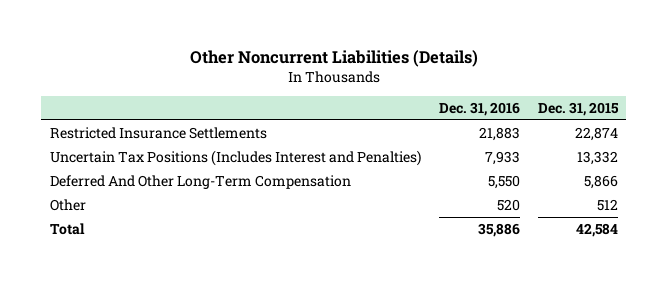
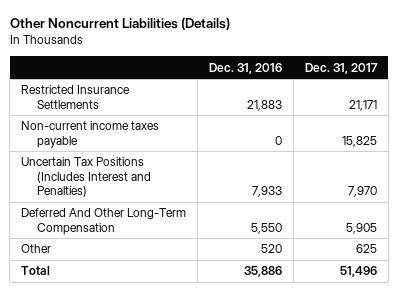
[537,102,619,117] Dec. 31, 2015 -> none
none -> [304,62,378,74] Dec. 31, 2017
none -> [21,121,160,148] Non-current income taxes payable

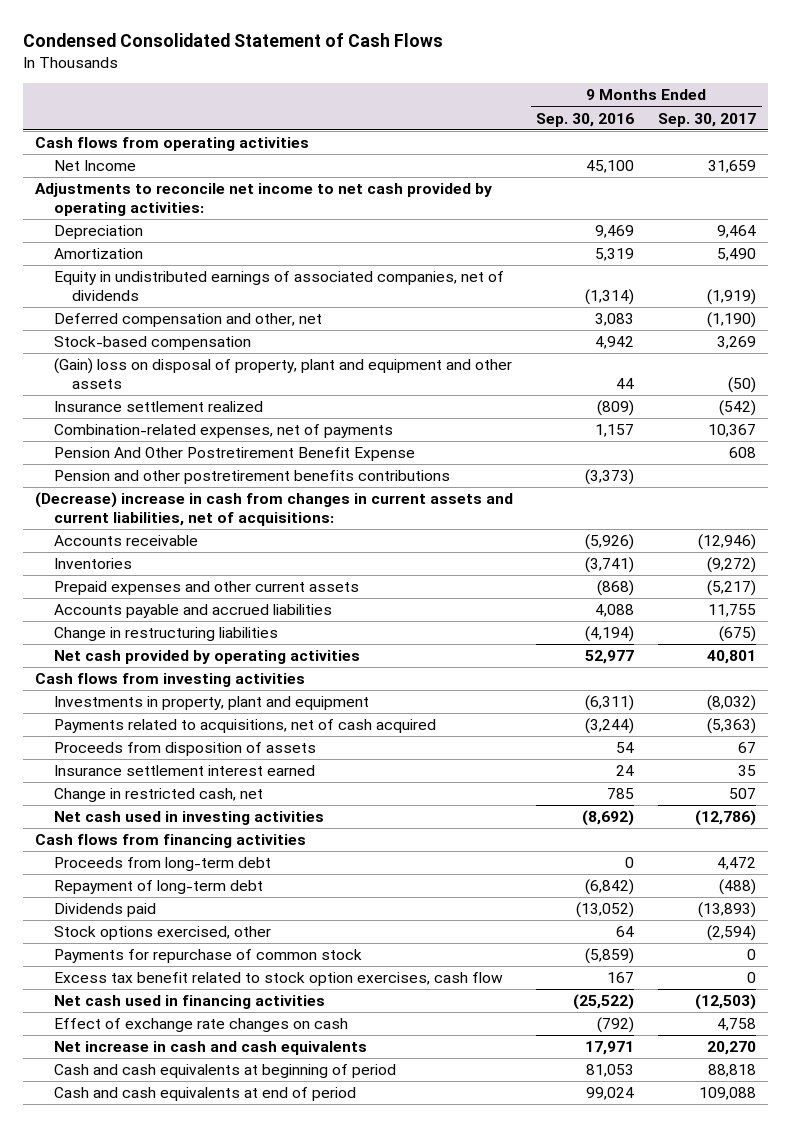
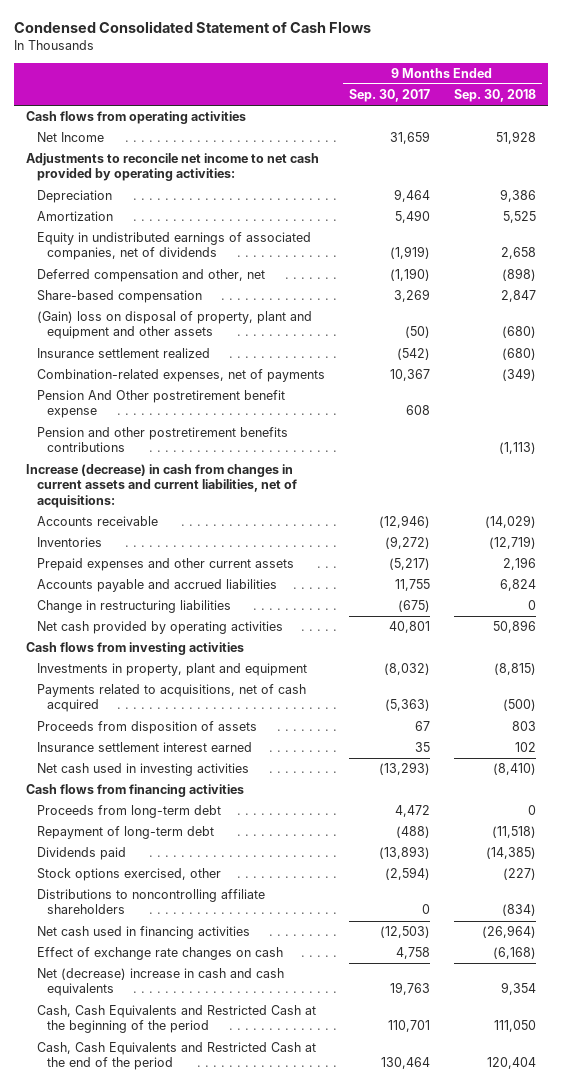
[536,112,635,127] Sep. 30, 2016 -> none
none -> [454,88,537,102] Sep. 30, 2018
[53,336,251,351] Stock-based compensation -> [36,290,202,304] Share-based compensation
[53,447,415,462] Pension And Other Postretirement Benefit Expense -> [36,390,285,419] Pension And Other postretirement benefit expense
[34,492,513,526] (Decrease) increase in cash from changes in current assets and current liabilities, net of acquisitions: -> [26,464,297,508] Increase (decrease) in cash from changes in current assets and current liabilities, net of acquisitions:
[53,788,263,803] Change in restricted cash, net -> none
[694,810,756,827] (12,786) -> [378,762,430,776] (13,293)
[53,949,362,964] Payments for repurchase of common stock -> none
[53,972,503,987] Excess tax benefit related to stock option exercises, cash flow -> none
none -> [36,889,265,915] Distributions to noncontrolling affiliate shareholders
[53,1041,367,1056] Net increase in cash and cash equivalents -> [36,968,284,997] Net (decrease) increase in cash and cash equivalents
[706,1041,756,1056] 20,270 -> [389,982,430,996] 19,763
[53,1064,396,1079] Cash and cash equivalents at beginning of period -> [36,1005,316,1034] Cash, Cash Equivalents and Restricted Cash at the beginning of the period
[707,1064,756,1078] 88,818 -> [387,1020,430,1033] 110,701
[53,1087,356,1102] Cash and cash equivalents at end of period -> [36,1042,316,1071] Cash, Cash Equivalents and Restricted Cash at the end of the period
[698,1087,756,1101] 109,088 -> [380,1057,430,1070] 130,464

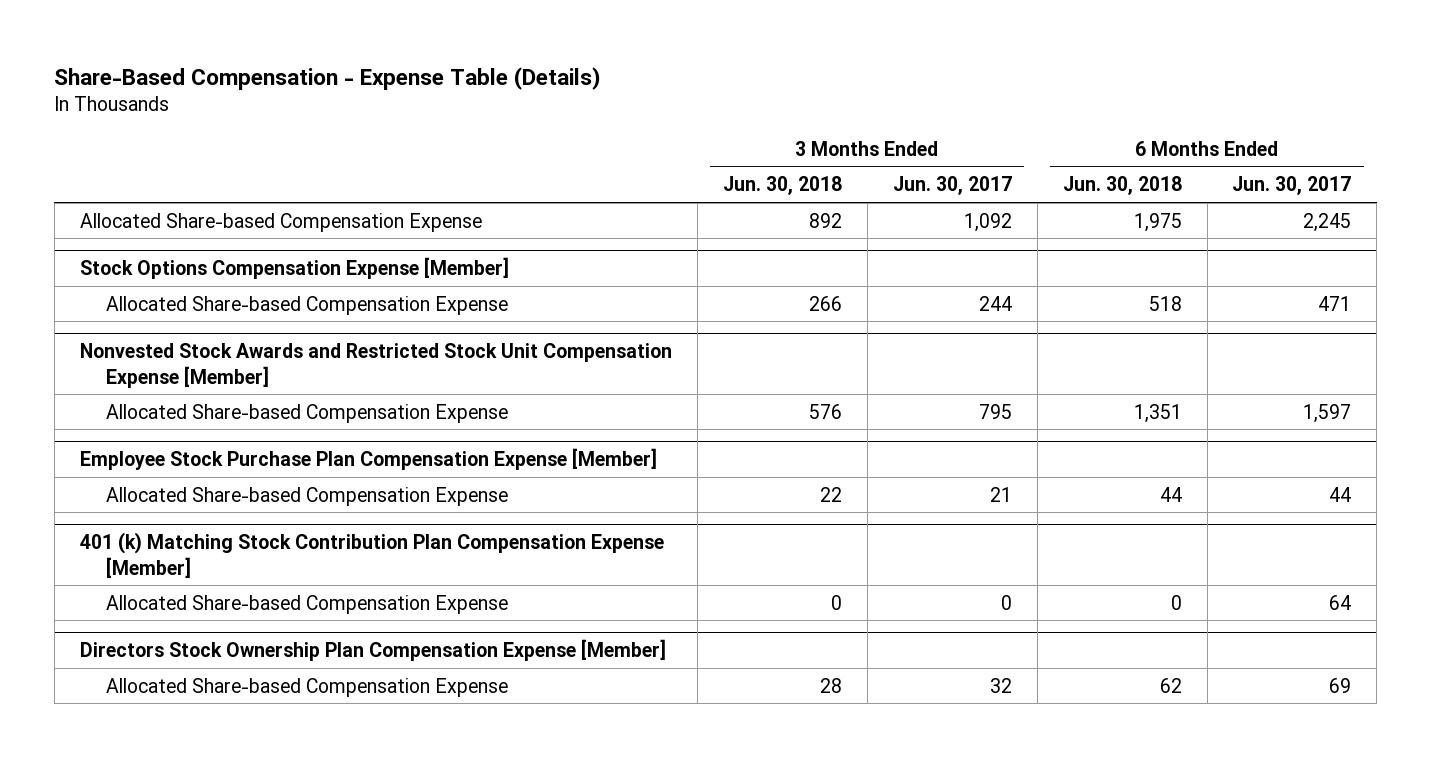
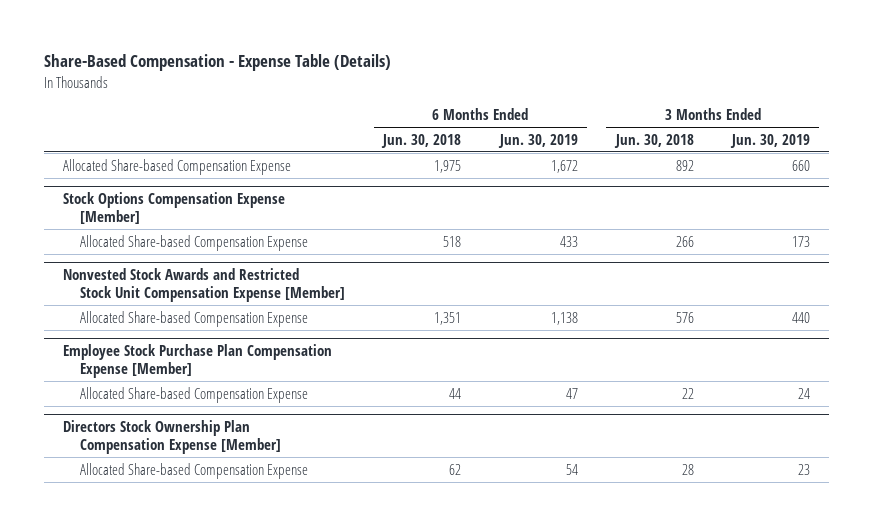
[892,176,1012,196] Jun. 30, 2017 -> none
[1232,176,1352,196] Jun. 30, 2017 -> none
none -> [497,133,578,148] Jun. 30, 2019
none -> [729,133,810,148] Jun. 30, 2019
[79,532,664,578] 401 (k) Matching Stock Contribution Plan Compensation Expense [Member] -> none
[106,594,509,614] Allocated Share-based Compensation Expense -> none

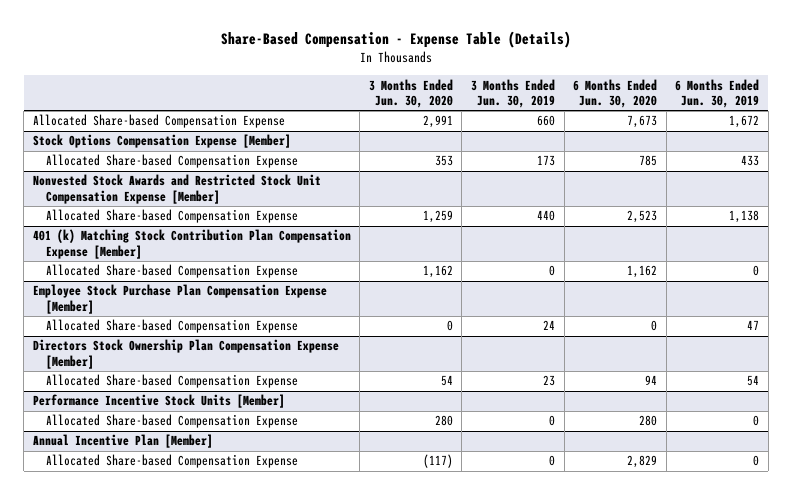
[381,133,462,148] Jun. 30, 2018 -> none
[613,133,694,148] Jun. 30, 2018 -> none
none -> [368,78,453,109] 3 Months Ended Jun. 30, 2020
none -> [573,78,658,109] 6 Months Ended Jun. 30, 2020
none -> [32,229,351,259] 401 (k) Matching Stock Contribution Plan Compensation Expense [Member]
none -> [46,264,299,279] Allocated Share-based Compensation Expense
none -> [32,394,285,409] Performance Incentive Stock Units [Member]
none -> [46,414,299,429] Allocated Share-based Compensation Expense
none -> [32,434,213,449] Annual Incentive Plan [Member]
none -> [46,454,299,469] Allocated Share-based Compensation Expense

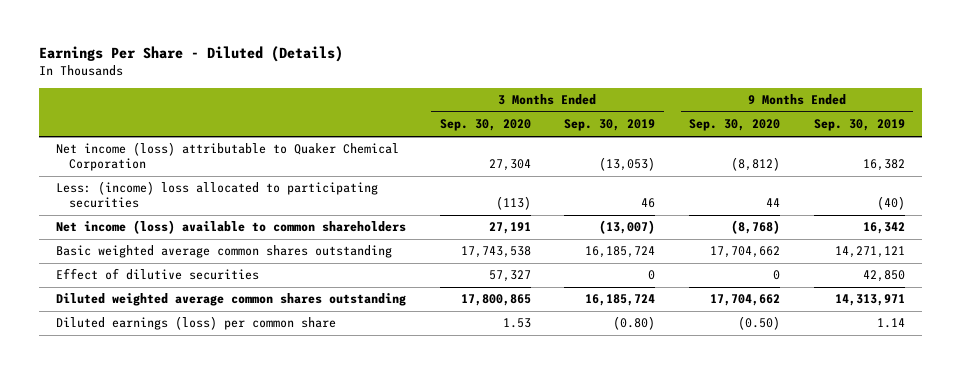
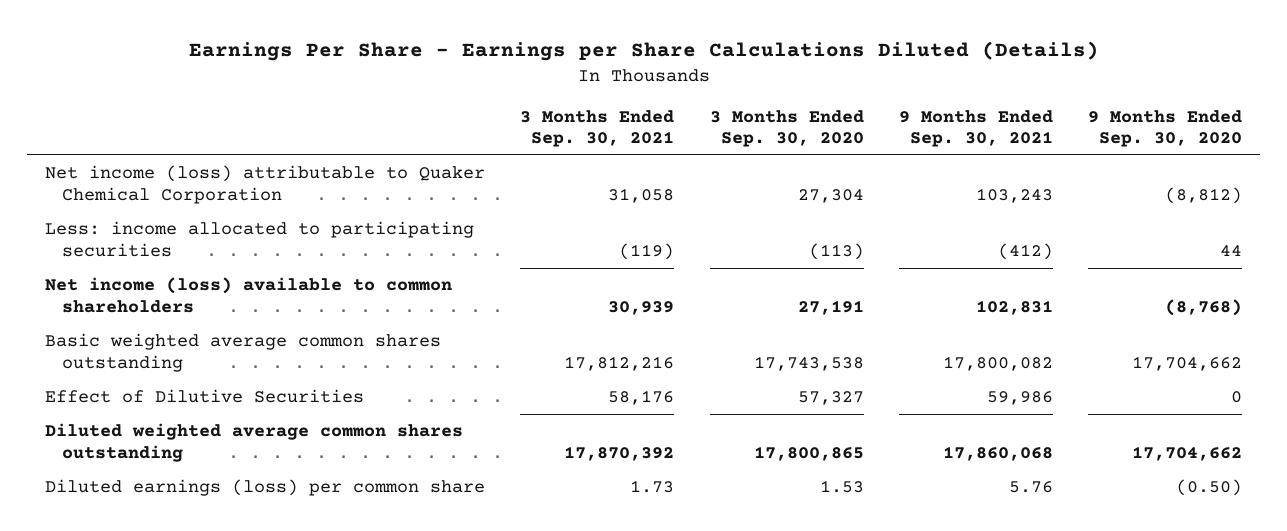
[39,46,344,63] Earnings Per Share - Diluted (Details) -> [188,40,1099,61] Earnings Per Share - Earnings per Share Calculations Diluted (Details)
[564,119,656,132] Sep. 30, 2019 -> none
[813,119,905,132] Sep. 30, 2019 -> none
none -> [520,109,675,148] 3 Months Ended Sep. 30, 2021
none -> [898,109,1053,148] 9 Months Ended Sep. 30, 2021
[55,181,378,209] Less: (income) loss allocated to participating securities -> [44,221,474,258] Less: income allocated to participating securities
[55,268,259,281] Effect of dilutive securities -> [44,389,364,404] Effect of Dilutive Securities

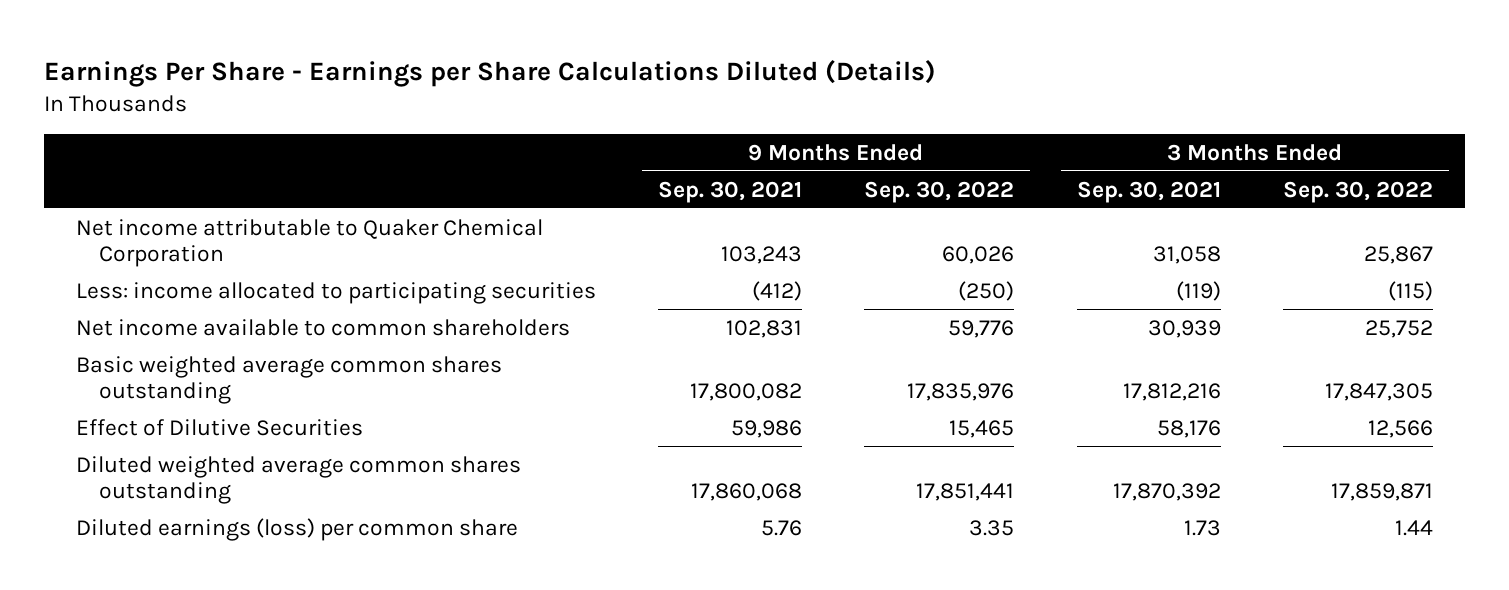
[709,109,864,148] 3 Months Ended Sep. 30, 2020 -> none
[1088,109,1243,148] 9 Months Ended Sep. 30, 2020 -> none
none -> [864,180,1015,203] Sep. 30, 2022
none -> [1283,180,1434,203] Sep. 30, 2022
[44,165,485,205] Net income (loss) attributable to Quaker Chemical Corporation -> [75,218,543,268] Net income attributable to Quaker Chemical Corporation
[44,277,452,314] Net income (loss) available to common shareholders -> [75,318,570,336] Net income available to common shareholders

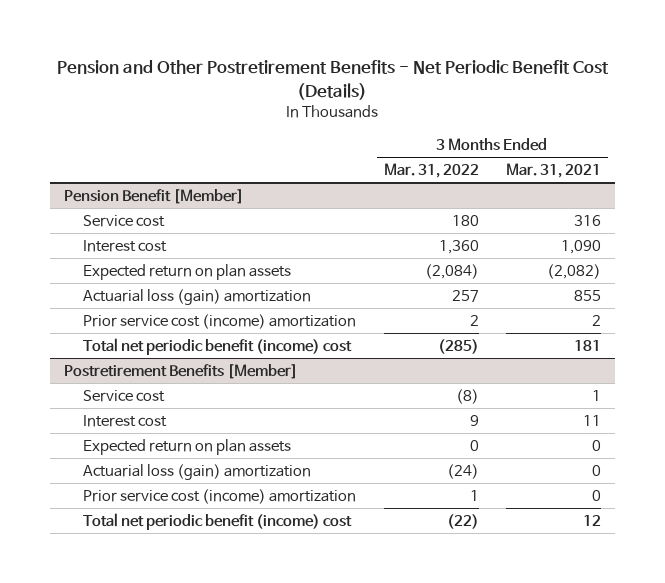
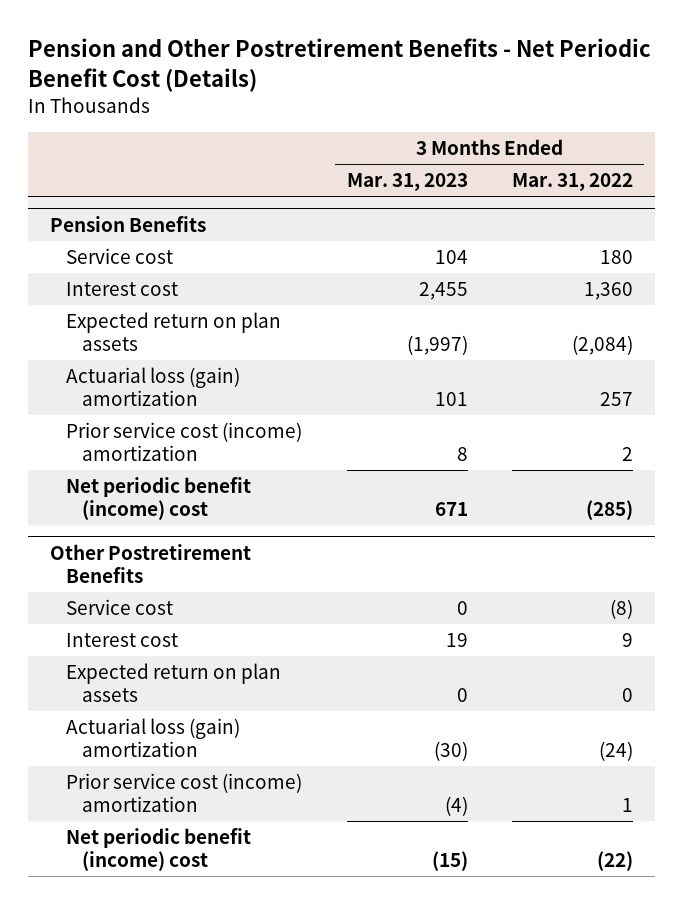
[506,163,602,179] Mar. 31, 2021 -> none
none -> [346,173,468,192] Mar. 31, 2023
[63,189,244,205] Pension Benefit [Member] -> [49,215,206,232] Pension Benefits
[83,338,353,356] Total net periodic benefit (income) cost -> [66,477,252,521] Net periodic benefit (income) cost
[63,364,298,380] Postretirement Benefits [Member] -> [49,543,251,584] Other Postretirement Benefits
[83,513,353,531] Total net periodic benefit (income) cost -> [66,828,252,872] Net periodic benefit (income) cost

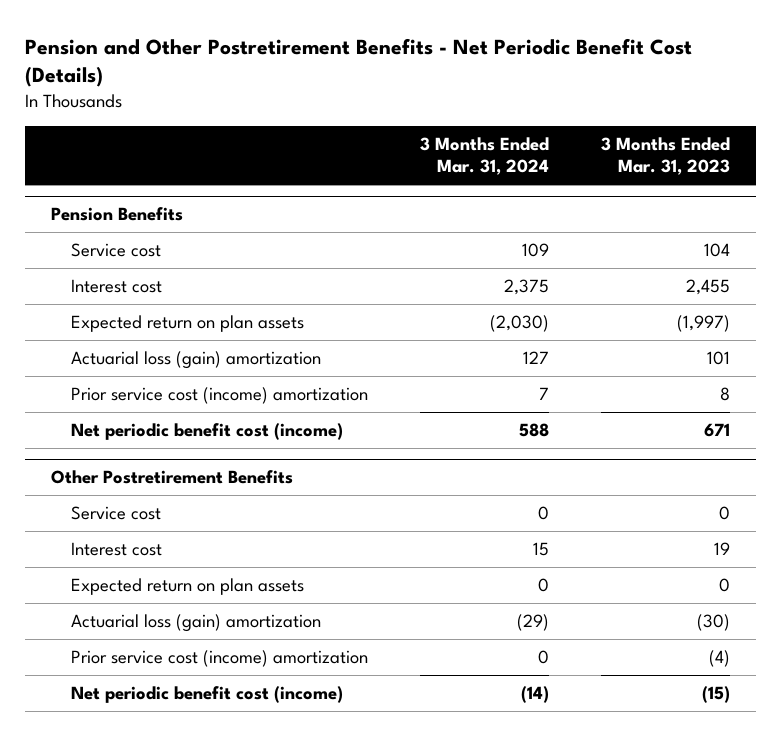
[511,173,633,192] Mar. 31, 2022 -> none
none -> [419,137,549,176] 3 Months Ended Mar. 31, 2024
[66,477,252,521] Net periodic benefit (income) cost -> [70,423,343,441] Net periodic benefit cost (income)
[66,828,252,872] Net periodic benefit (income) cost -> [70,686,343,704] Net periodic benefit cost (income)

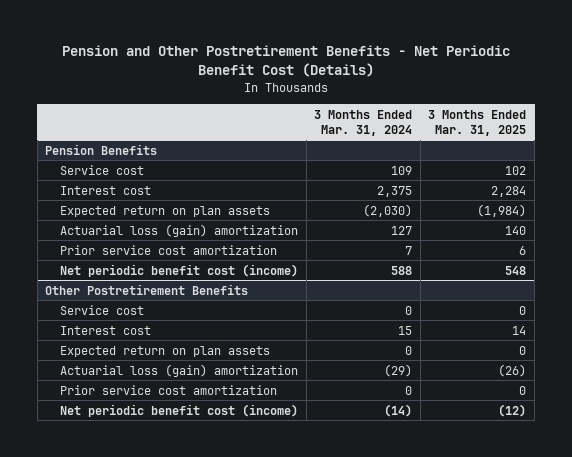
[601,137,731,176] 3 Months Ended Mar. 31, 2023 -> none
none -> [428,109,527,136] 3 Months Ended Mar. 31, 2025
[70,387,368,405] Prior service cost (income) amortization -> [59,244,277,255] Prior service cost amortization
[70,650,368,668] Prior service cost (income) amortization -> [59,384,277,395] Prior service cost amortization

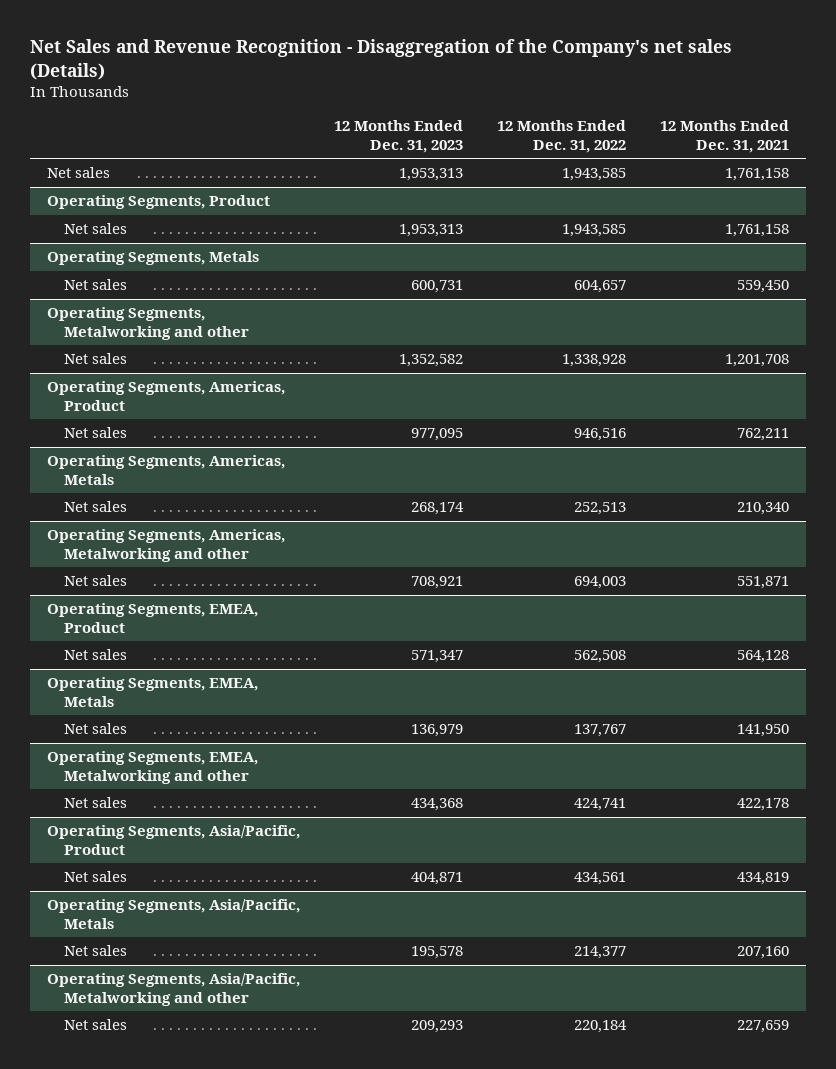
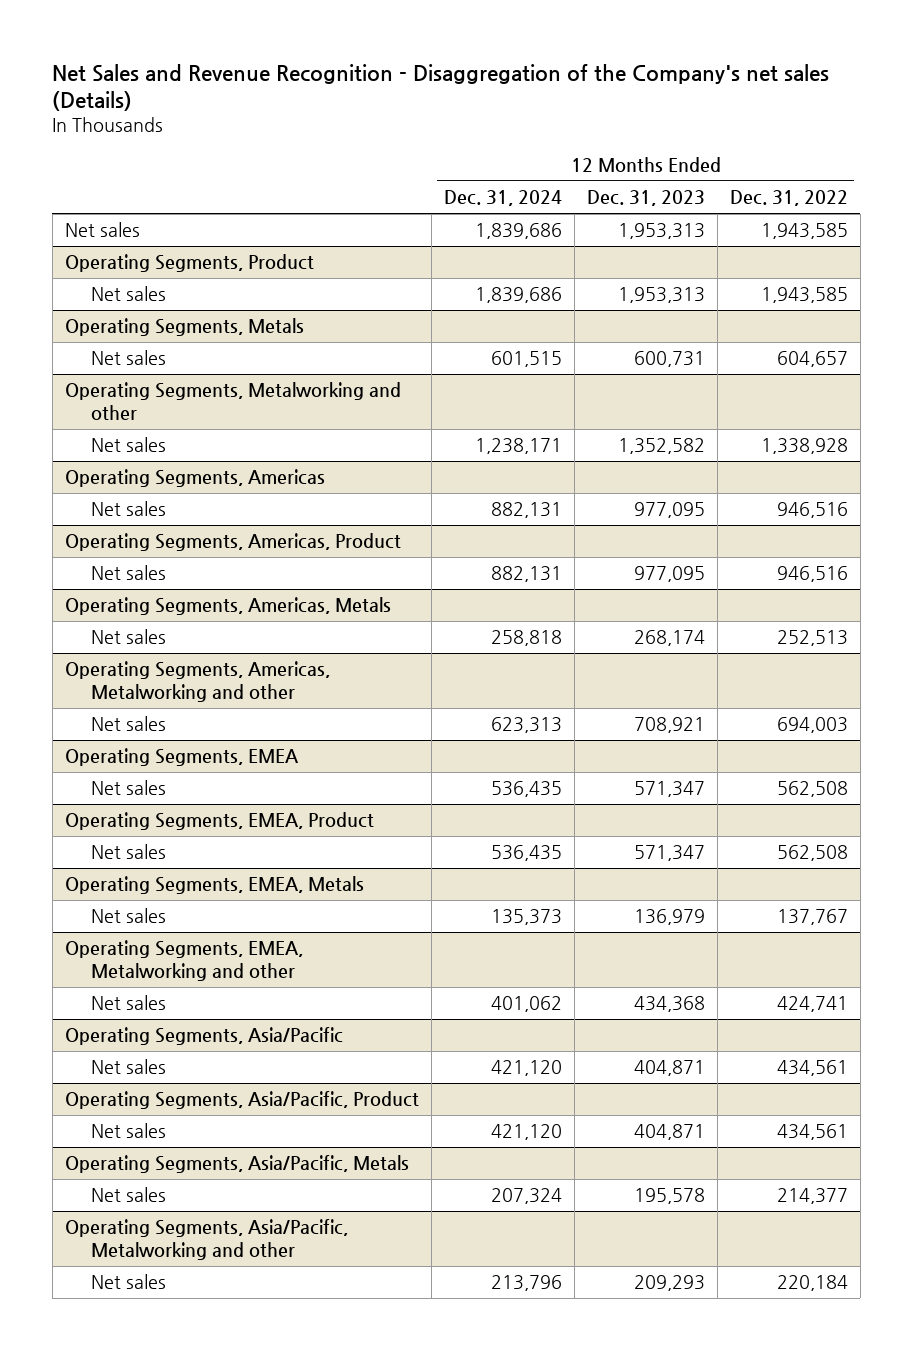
[660,120,790,153] 12 Months Ended Dec. 31, 2021 -> none
none -> [443,190,562,207] Dec. 31, 2024
none -> [64,469,325,488] Operating Segments, Americas
none -> [90,501,166,517] Net sales
none -> [64,748,299,767] Operating Segments, EMEA
none -> [90,780,166,796] Net sales
none -> [64,1027,343,1046] Operating Segments, Asia/Pacific
none -> [90,1059,166,1075] Net sales

